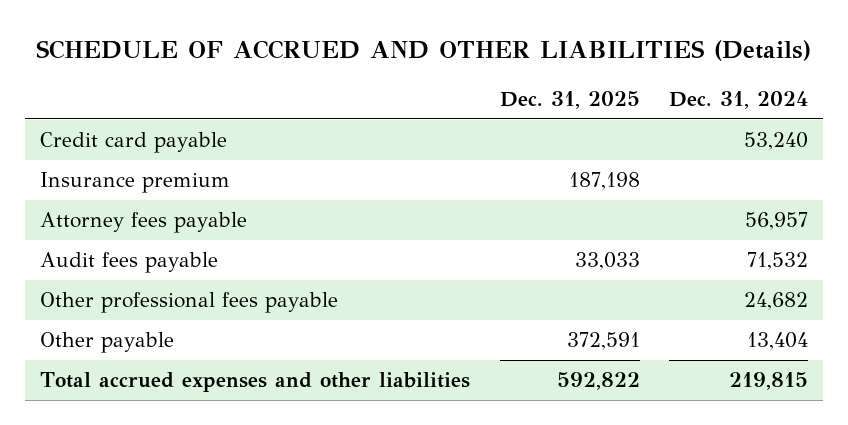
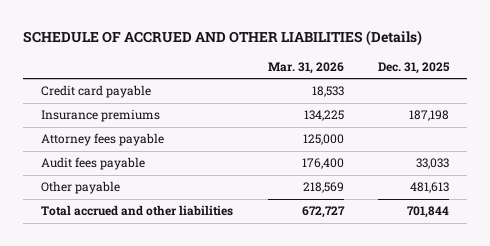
[669,91,809,110] Dec. 31, 2024 -> none
none -> [267,61,344,74] Mar. 31, 2026
[39,172,230,194] Insurance premium -> [40,109,160,123] Insurance premiums
[39,292,338,314] Other professional fees payable -> none
[566,332,640,351] 372,591 -> [410,182,450,194] 481,613
[39,372,470,393] Total accrued expenses and other liabilities -> [40,205,233,217] Total accrued and other liabilities
[556,372,640,391] 592,822 -> [407,206,450,219] 701,844

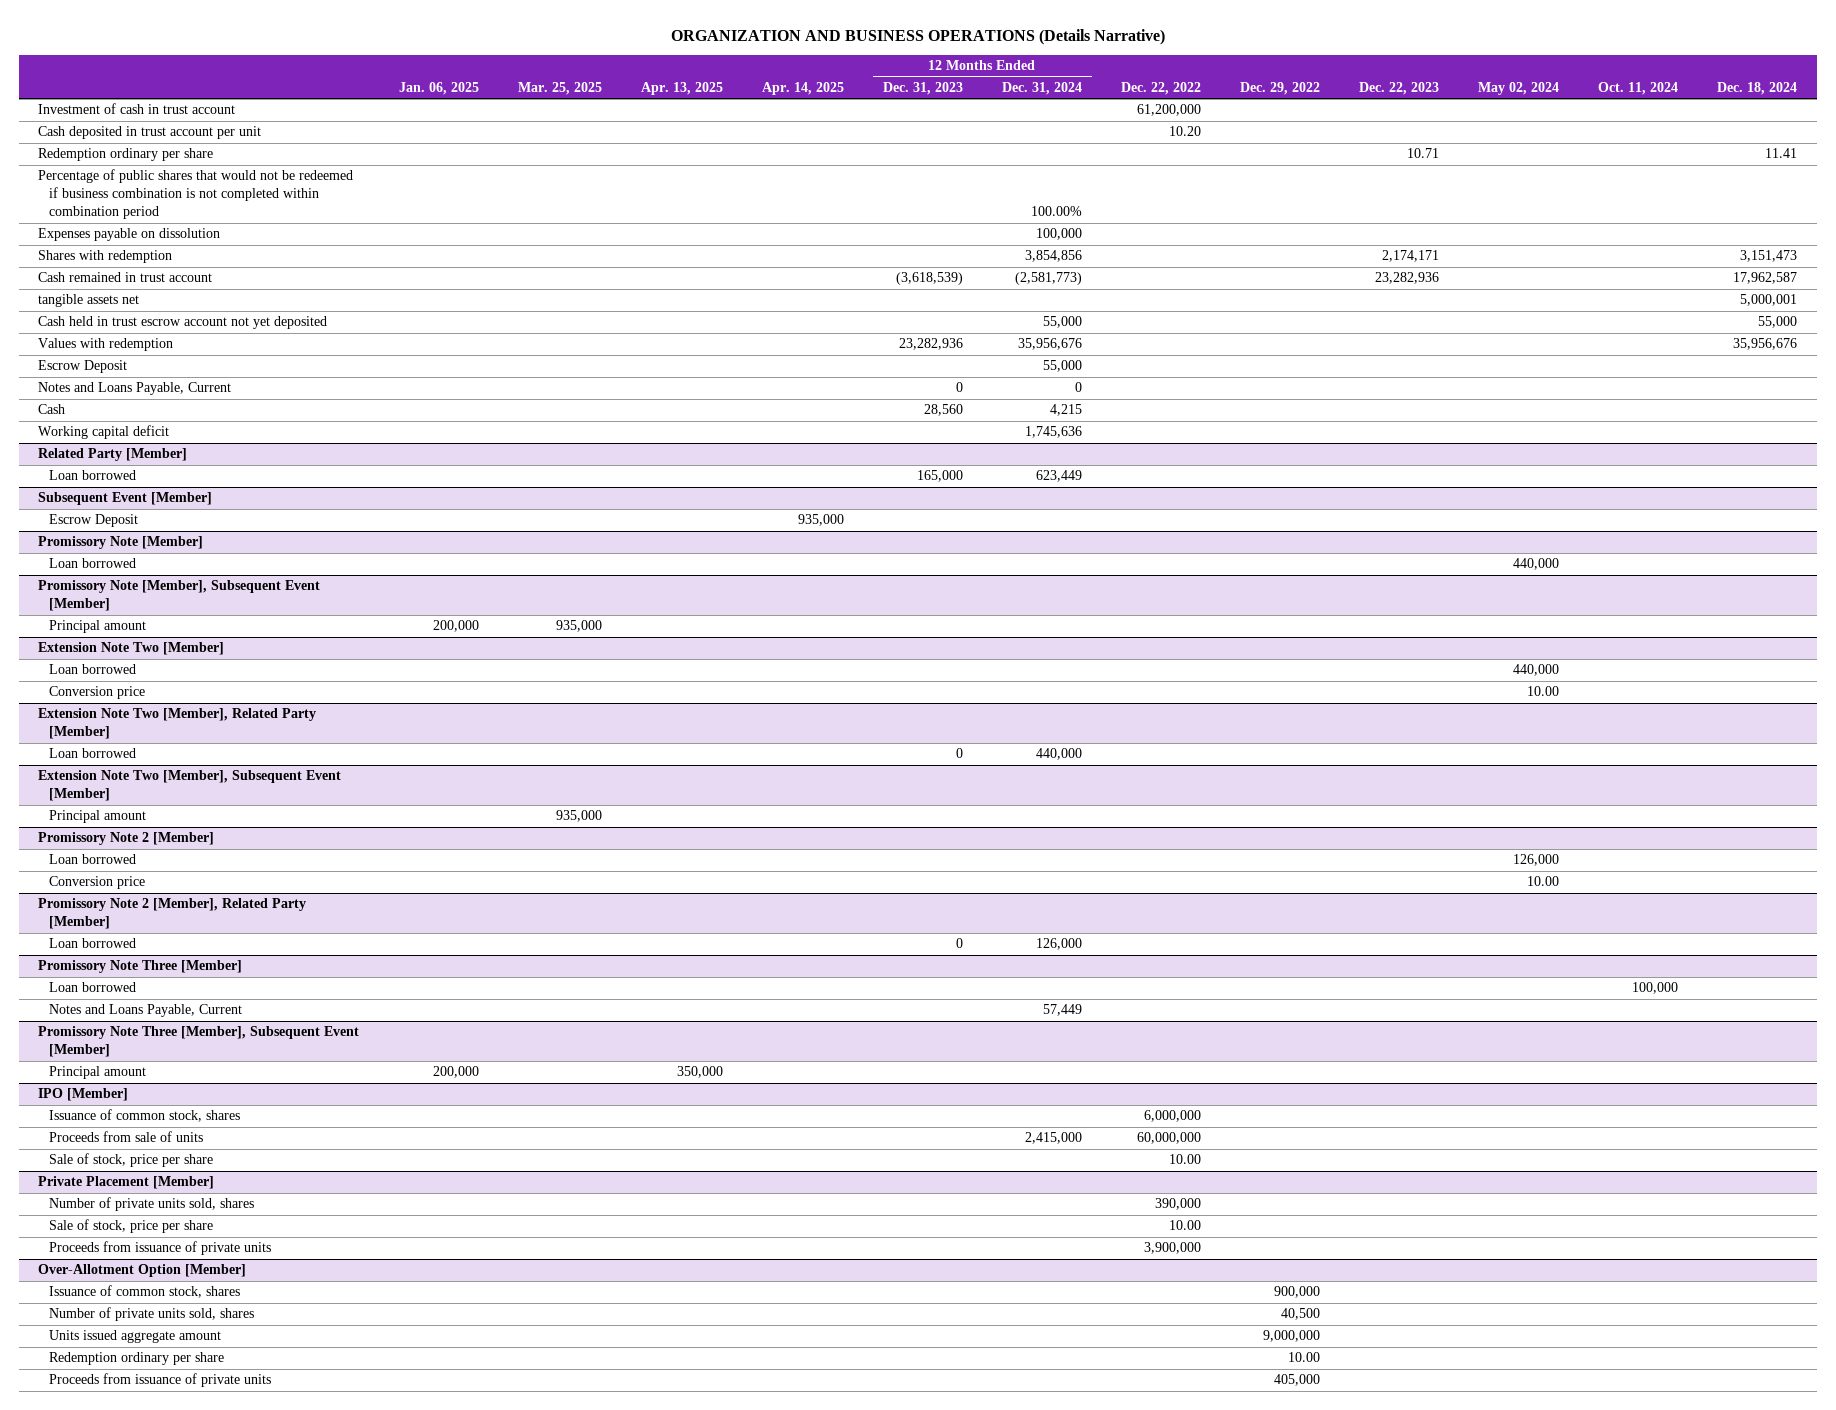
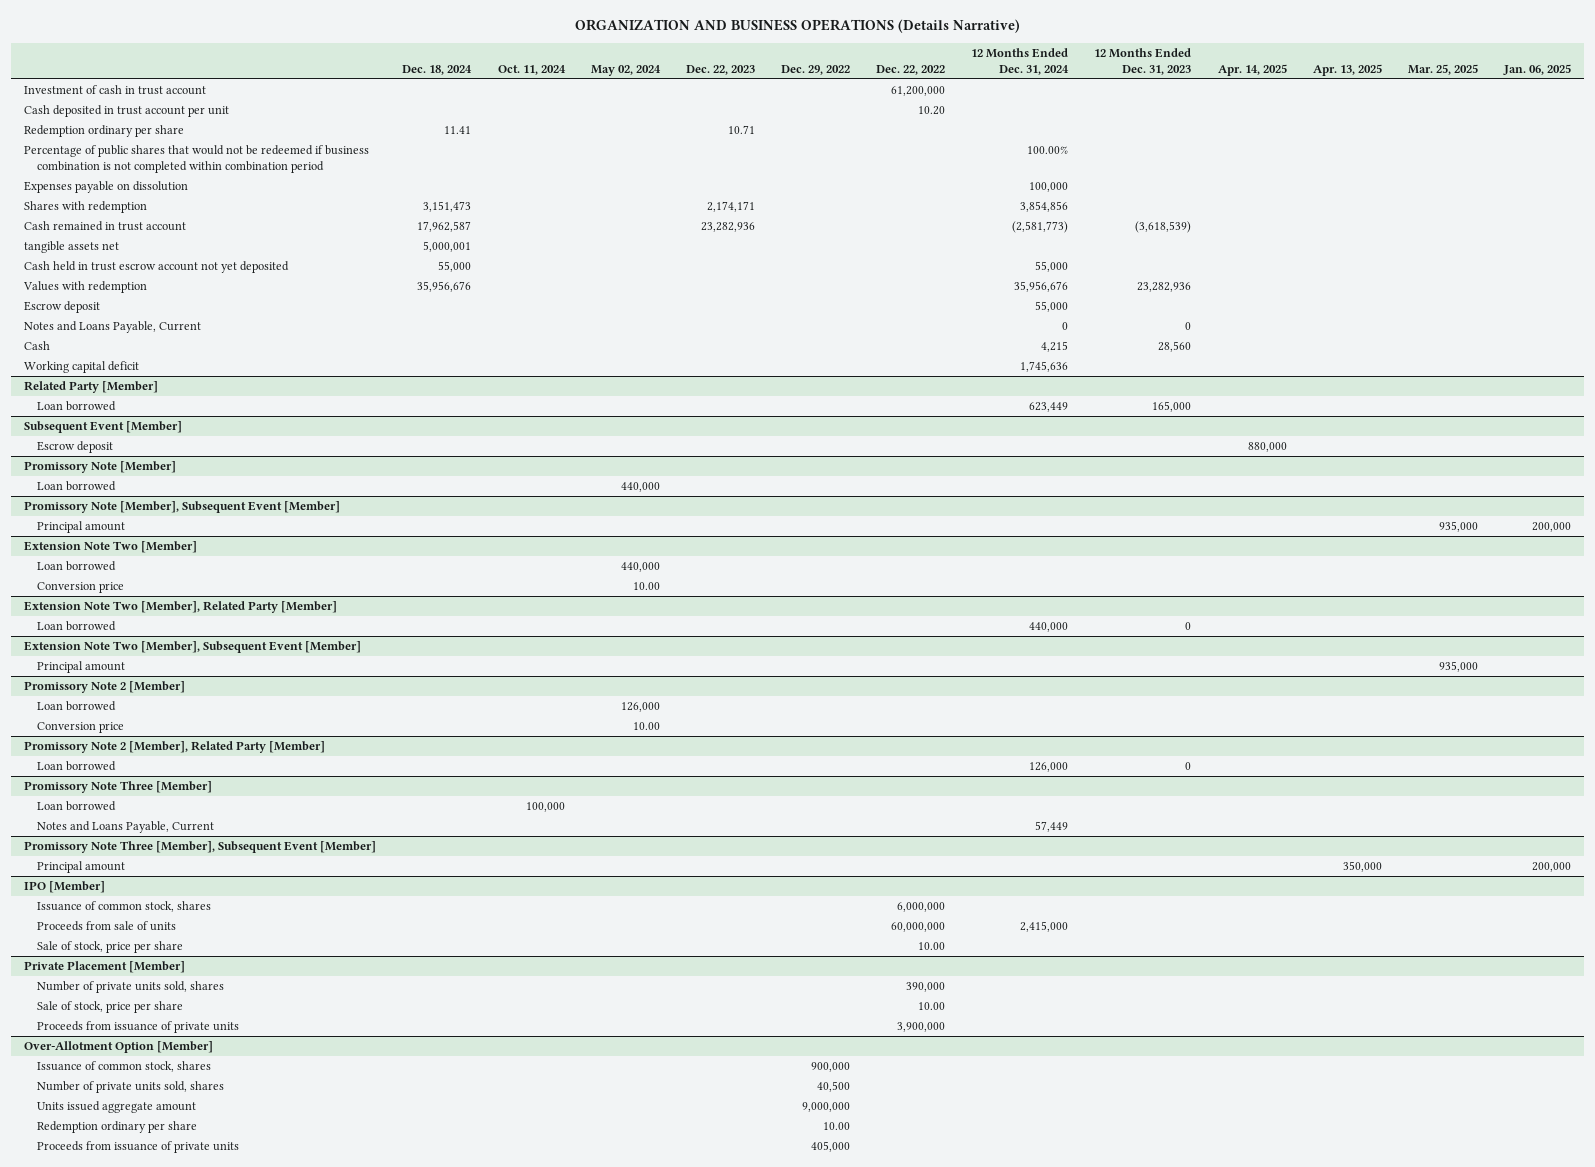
[38,360,128,374] Escrow Deposit -> [24,301,101,314] Escrow deposit
[49,514,139,528] Escrow Deposit -> [36,441,113,454] Escrow deposit
[797,514,844,527] 935,000 -> [1247,442,1287,453] 880,000

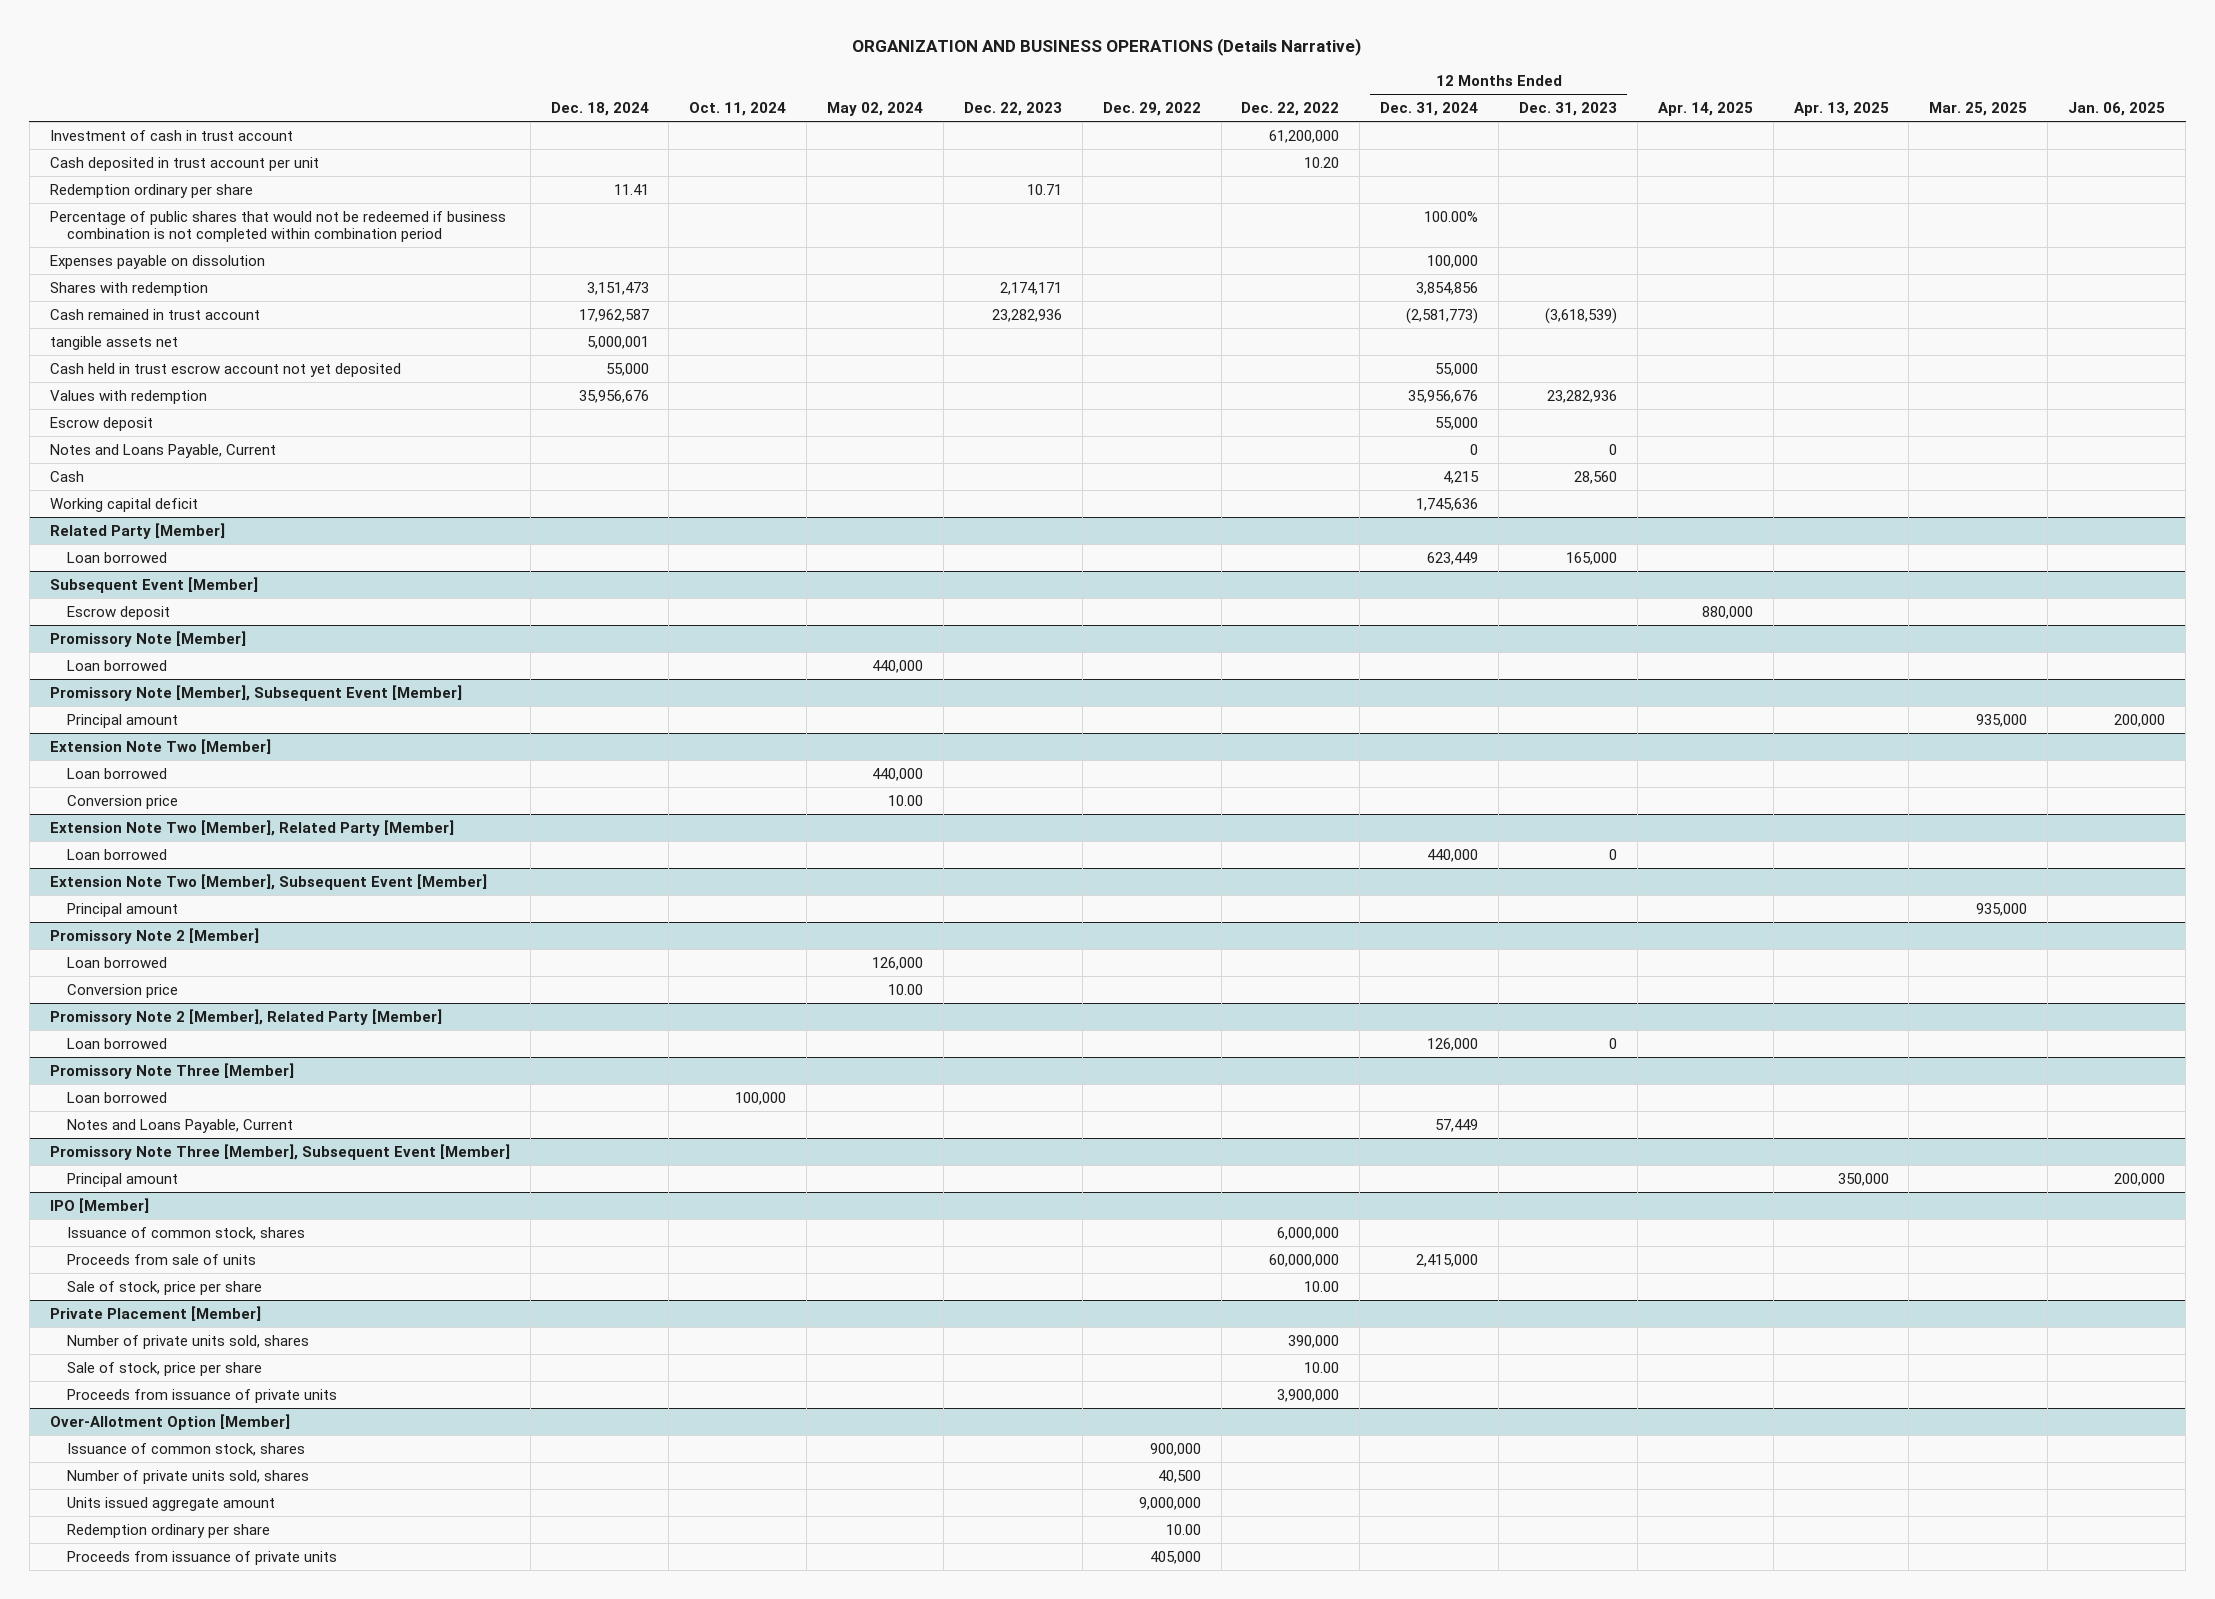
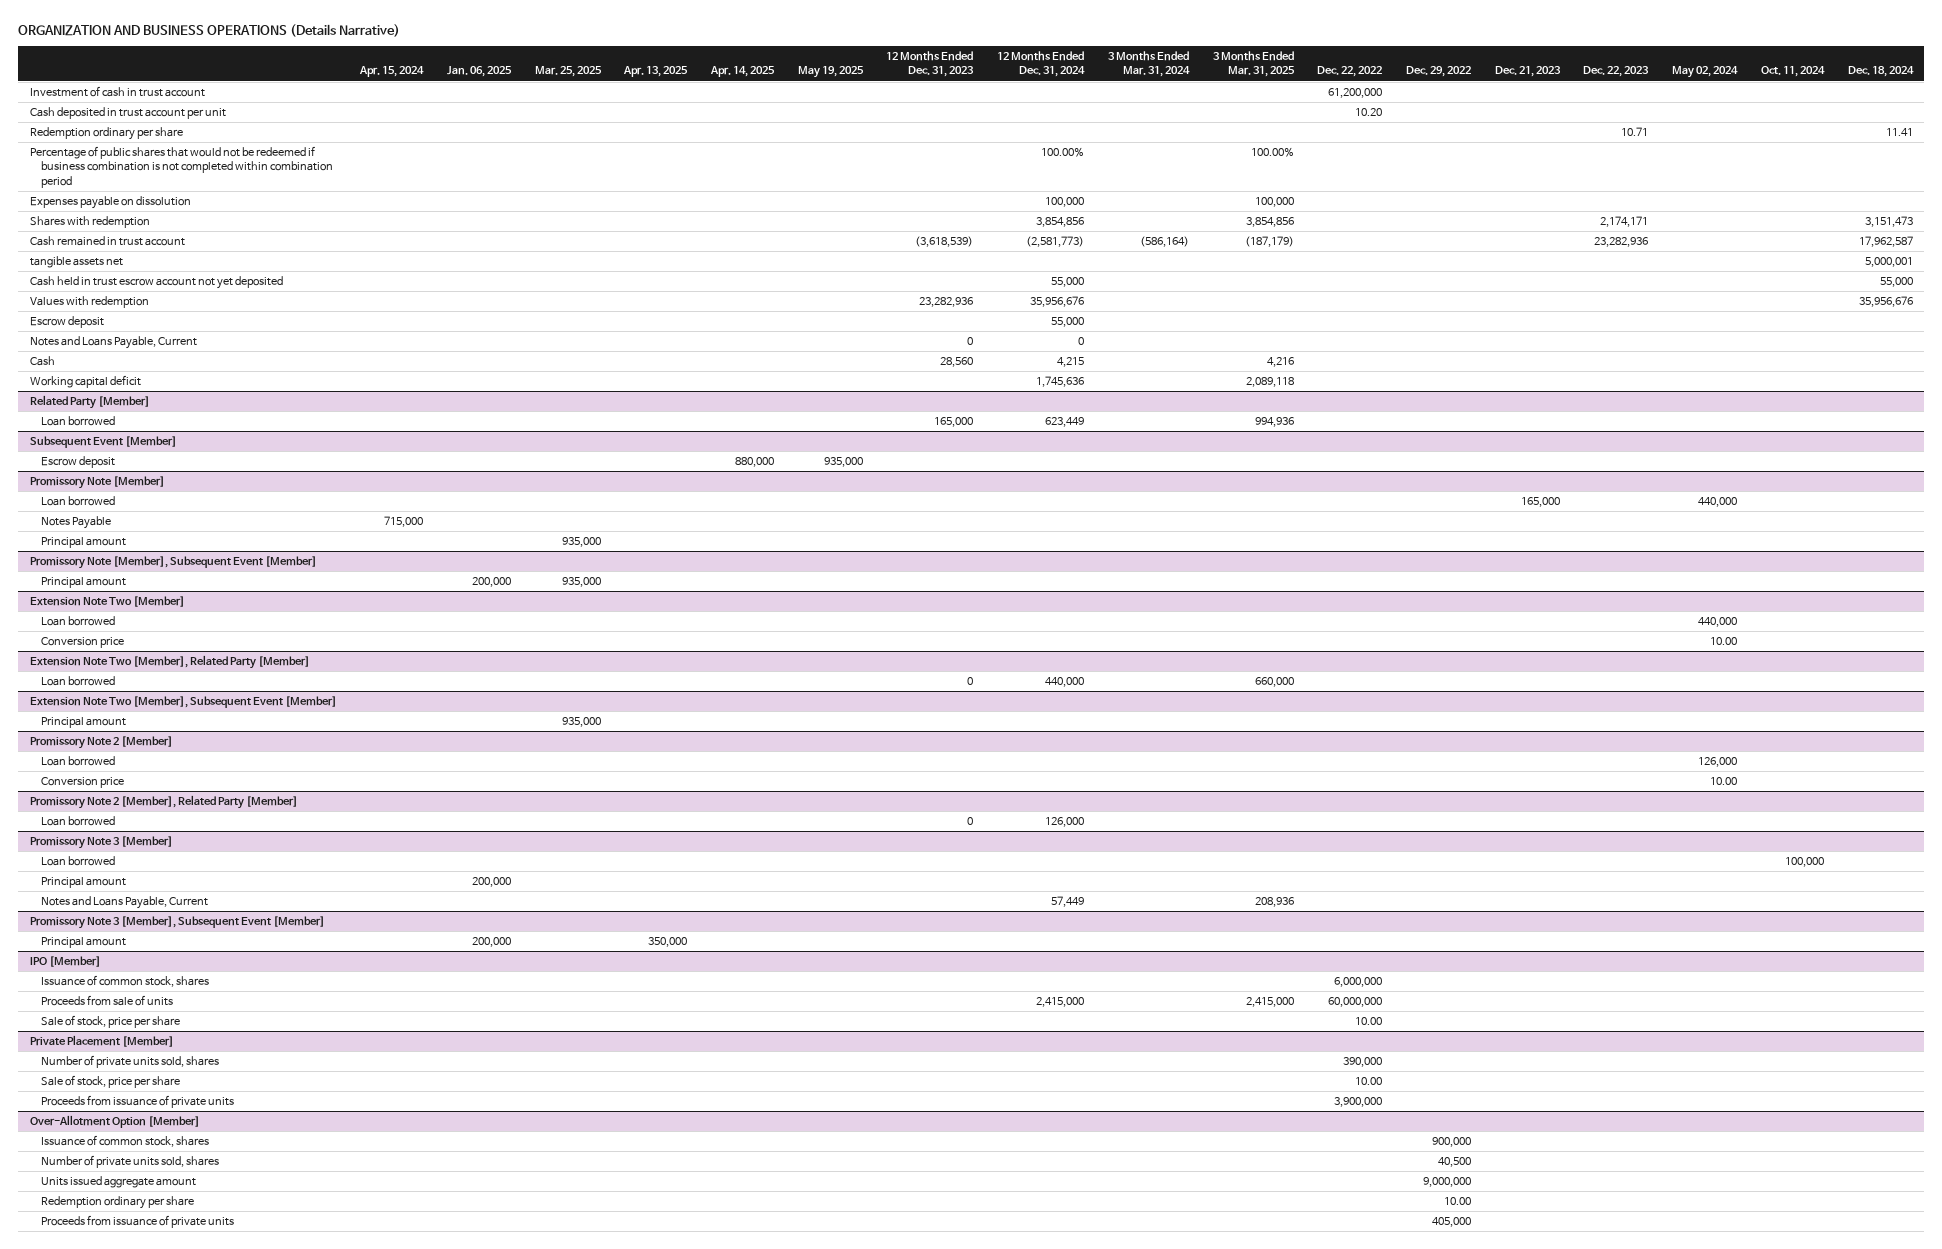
none -> [359,66,425,78] Apr. 15, 2024
none -> [797,66,864,79] May 19, 2025
none -> [1107,51,1190,78] 3 Months Ended Mar. 31, 2024
none -> [1212,51,1295,78] 3 Months Ended Mar. 31, 2025
none -> [1494,66,1561,78] Dec. 21, 2023
none -> [41,516,112,530] Notes Payable
none -> [41,537,127,549] Principal amount
[49,1062,294,1079] Promissory Note Three [Member] -> [29,836,173,850] Promissory Note 3 [Member]
none -> [41,877,127,889] Principal amount
[49,1143,510,1160] Promissory Note Three [Member], Subsequent Event [Member] -> [29,916,325,930] Promissory Note 3 [Member], Subsequent Event [Member]

